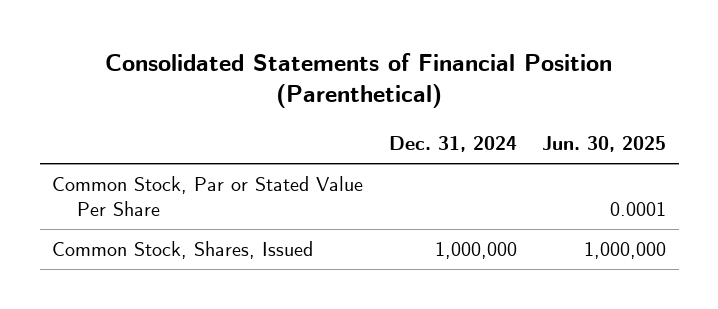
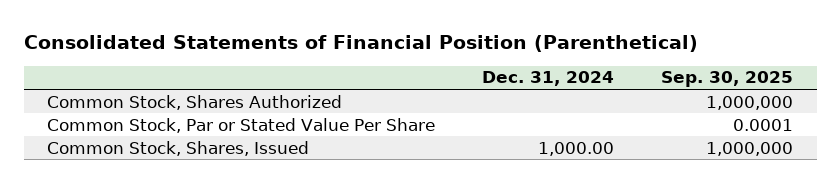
[542,135,667,152] Jun. 30, 2025 -> none
none -> [661,71,794,88] Sep. 30, 2025
none -> [47,94,343,110] Common Stock, Shares Authorized
[434,242,517,260] 1,000,000 -> [538,141,615,156] 1,000.00

